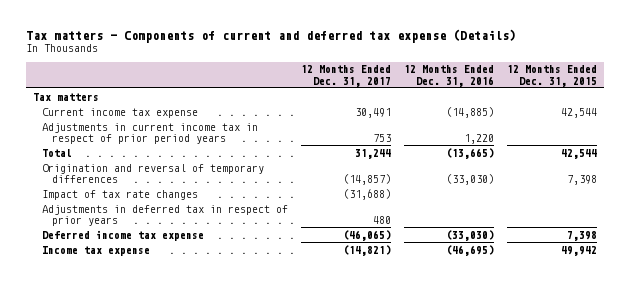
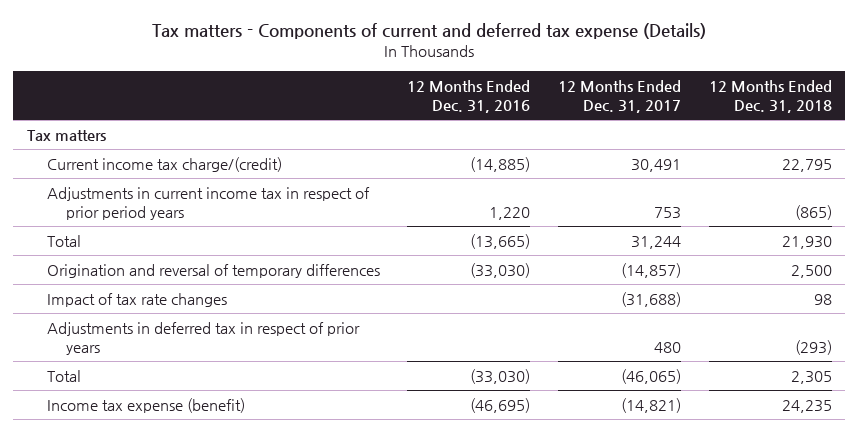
[507,65,598,87] 12 Months Ended Dec. 31, 2015 -> none
none -> [708,80,832,113] 12 Months Ended Dec. 31, 2018
[42,107,199,118] Current income tax expense -> [46,156,282,172] Current income tax charge/(credit)
[42,229,205,241] Deferred income tax expense -> [46,369,81,382] Total
[42,245,151,256] Income tax expense -> [46,397,245,413] Income tax expense (benefit)

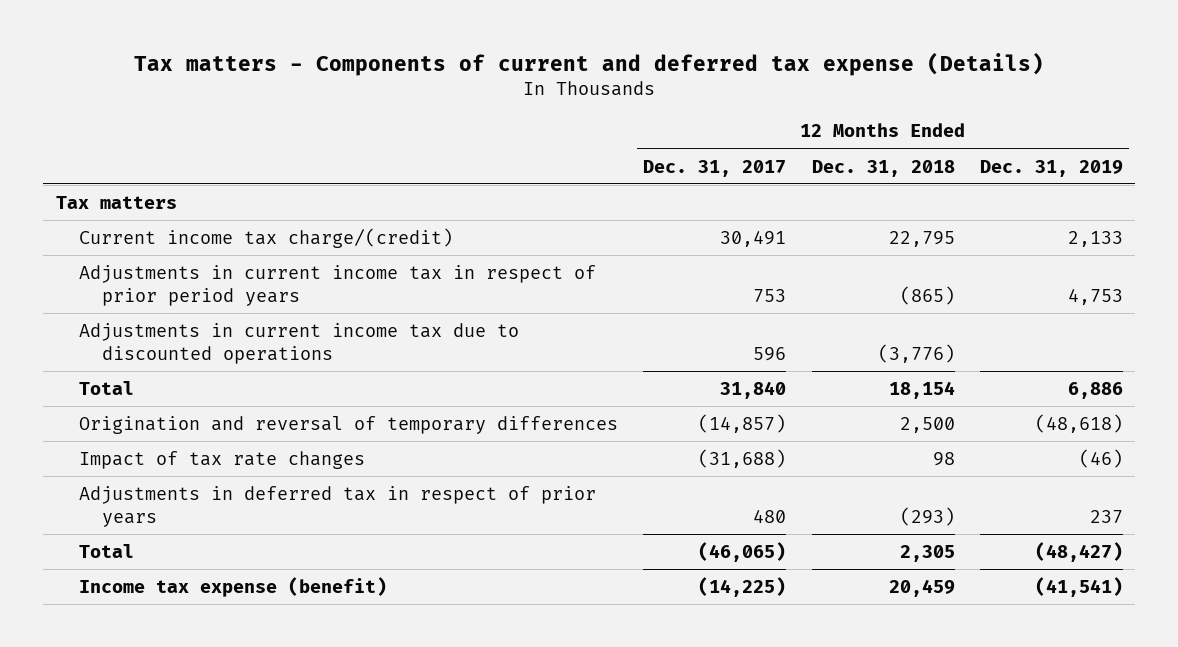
[407,80,531,113] 12 Months Ended Dec. 31, 2016 -> none
none -> [979,159,1123,177] Dec. 31, 2019
none -> [78,322,519,364] Adjustments in current income tax due to discounted operations
[630,235,681,249] 31,244 -> [720,380,787,399] 31,840
[781,235,832,249] 21,930 -> [888,380,955,399] 18,154
[620,397,681,413] (14,821) -> [698,576,787,597] (14,225)
[781,399,832,413] 24,235 -> [888,578,955,597] 20,459

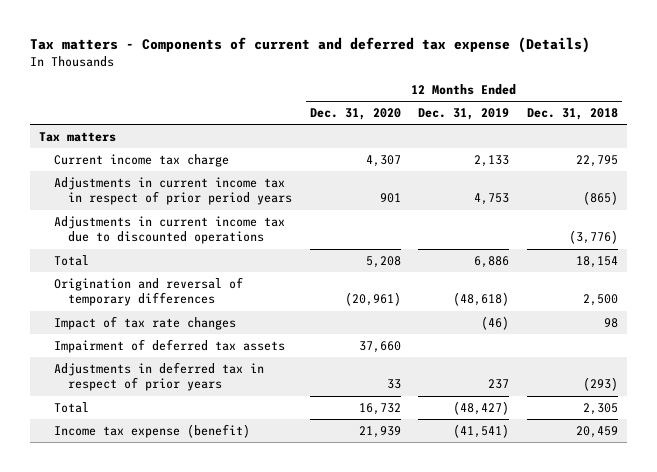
[643,159,787,177] Dec. 31, 2017 -> none
none -> [309,108,401,121] Dec. 31, 2020
[78,227,453,248] Current income tax charge/(credit) -> [53,153,229,167] Current income tax charge
none -> [53,338,285,353] Impairment of deferred tax assets

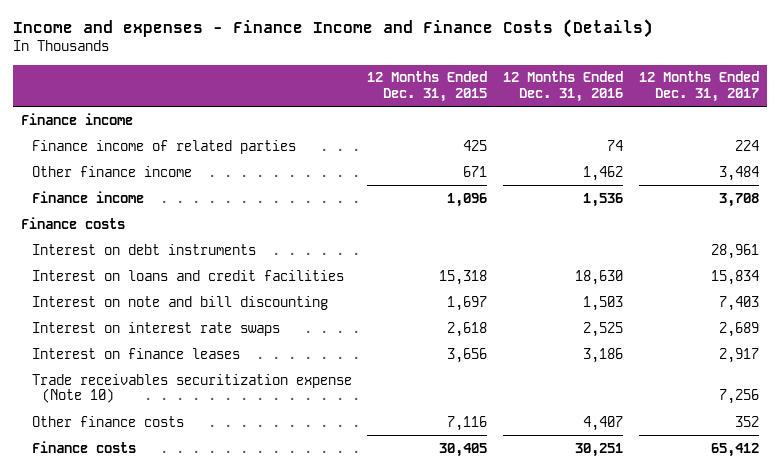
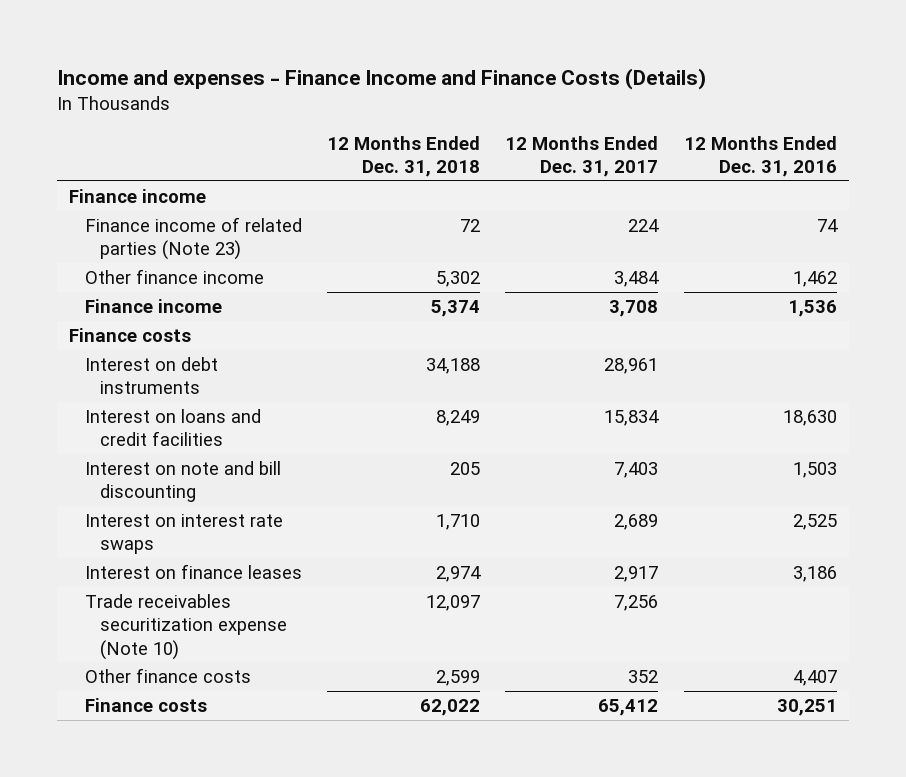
[367,71,488,103] 12 Months Ended Dec. 31, 2015 -> none
none -> [327,135,481,177] 12 Months Ended Dec. 31, 2018
[31,139,296,154] Finance income of related parties -> [84,217,302,261] Finance income of related parties (Note 23)

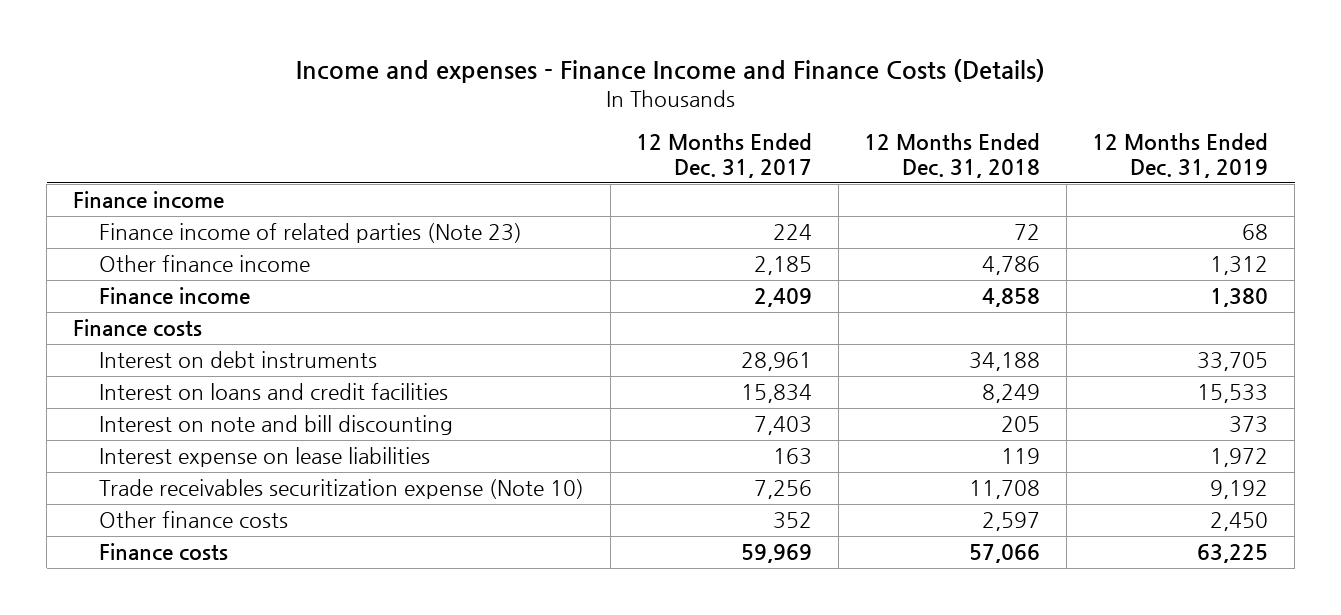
[683,135,837,177] 12 Months Ended Dec. 31, 2016 -> none
none -> [1092,133,1269,178] 12 Months Ended Dec. 31, 2019
[436,271,481,288] 5,302 -> [982,256,1041,276] 4,786
[614,271,660,288] 3,484 -> [754,256,813,276] 2,185
[431,300,481,318] 5,374 -> [982,288,1041,308] 4,858
[609,300,659,318] 3,708 -> [754,288,813,308] 2,409
[84,514,283,555] Interest on interest rate swaps -> none
[84,564,302,580] Interest on finance leases -> none
none -> [99,447,431,468] Interest expense on lease liabilities
[426,595,481,612] 12,097 -> [969,480,1041,500] 11,708
[436,670,481,687] 2,599 -> [982,512,1041,532] 2,597
[420,699,481,717] 62,022 -> [969,544,1041,564] 57,066
[598,699,659,717] 65,412 -> [741,544,813,564] 59,969

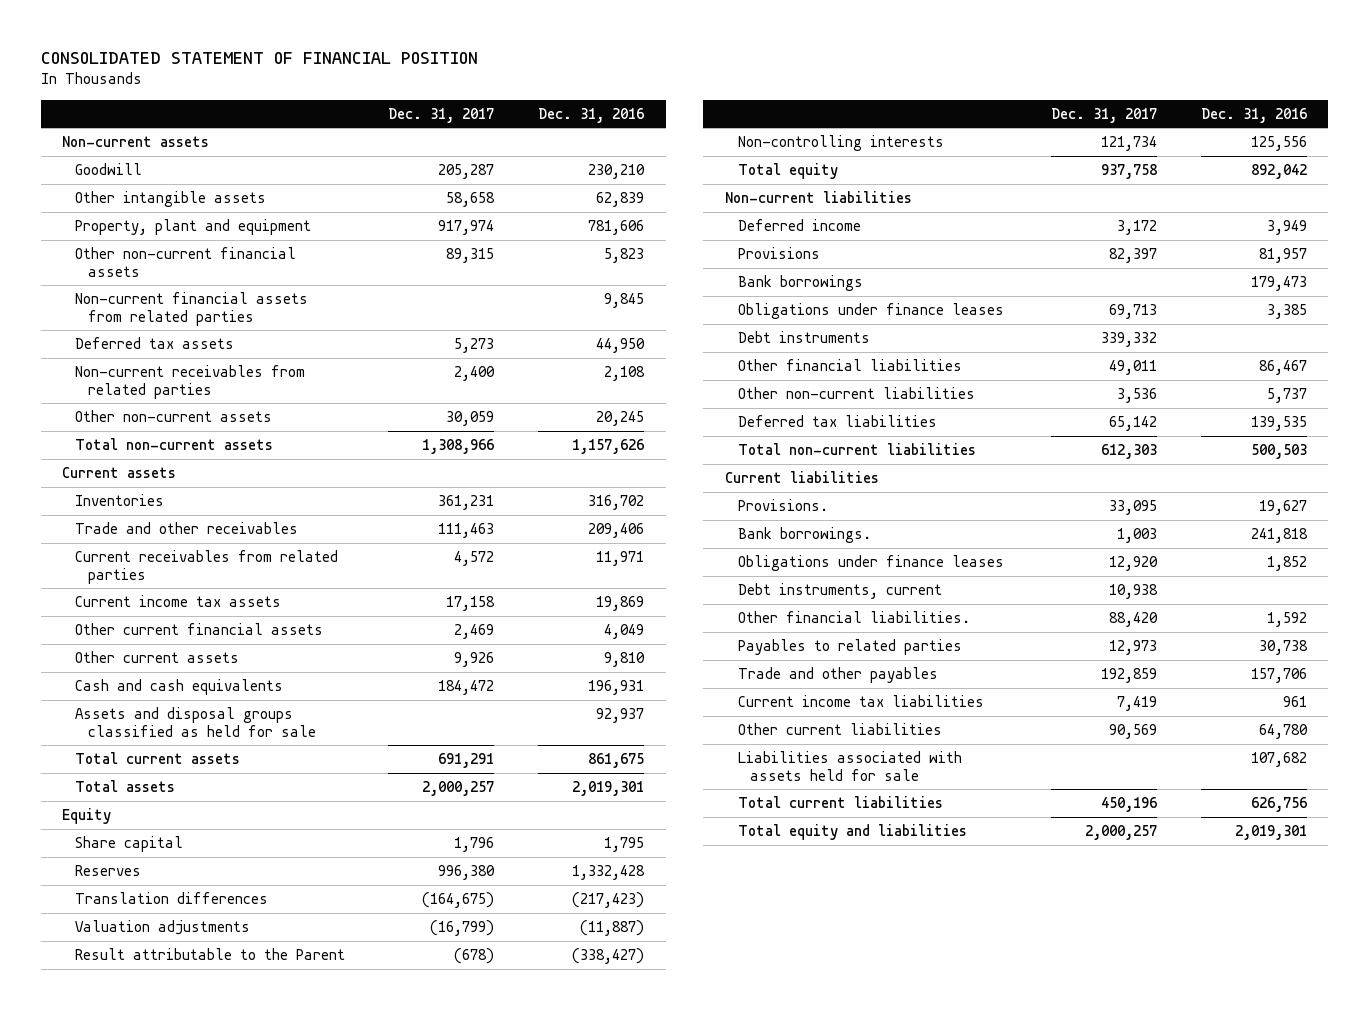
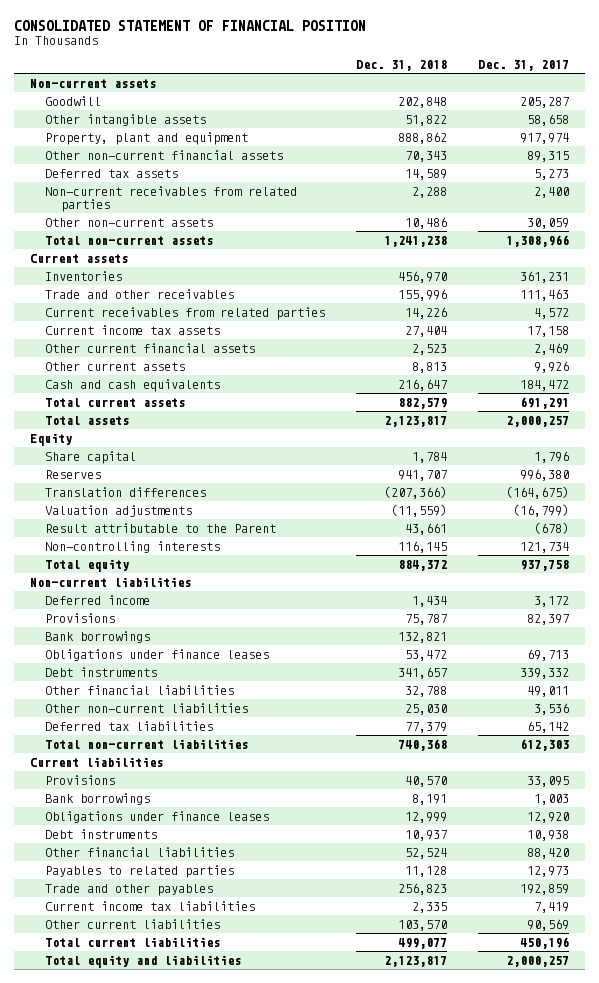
[537,107,644,123] Dec. 31, 2016 -> none
none -> [356,60,448,72] Dec. 31, 2018
[74,291,308,326] Non-current financial assets from related parties -> none
[74,706,316,737] Assets and disposal groups classified as held for sale -> none
[737,498,828,511] Provisions. -> [45,774,116,785] Provisions
[737,526,871,543] Bank borrowings. -> [45,792,151,805] Bank borrowings
[737,582,942,599] Debt instruments, current -> [45,828,158,839] Debt instruments
[737,610,970,623] Other financial liabilities. -> [45,846,235,857] Other financial liabilities
[737,750,962,781] Liabilities associated with assets held for sale -> none

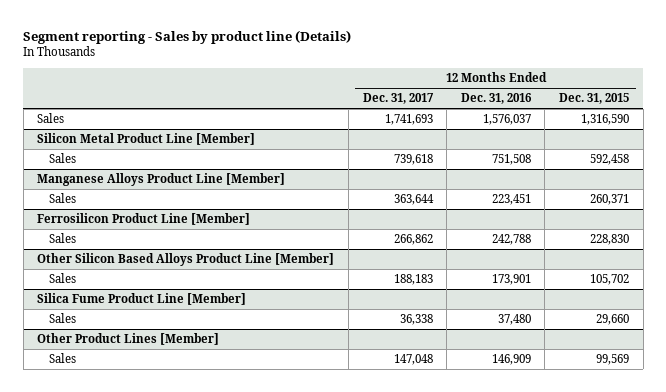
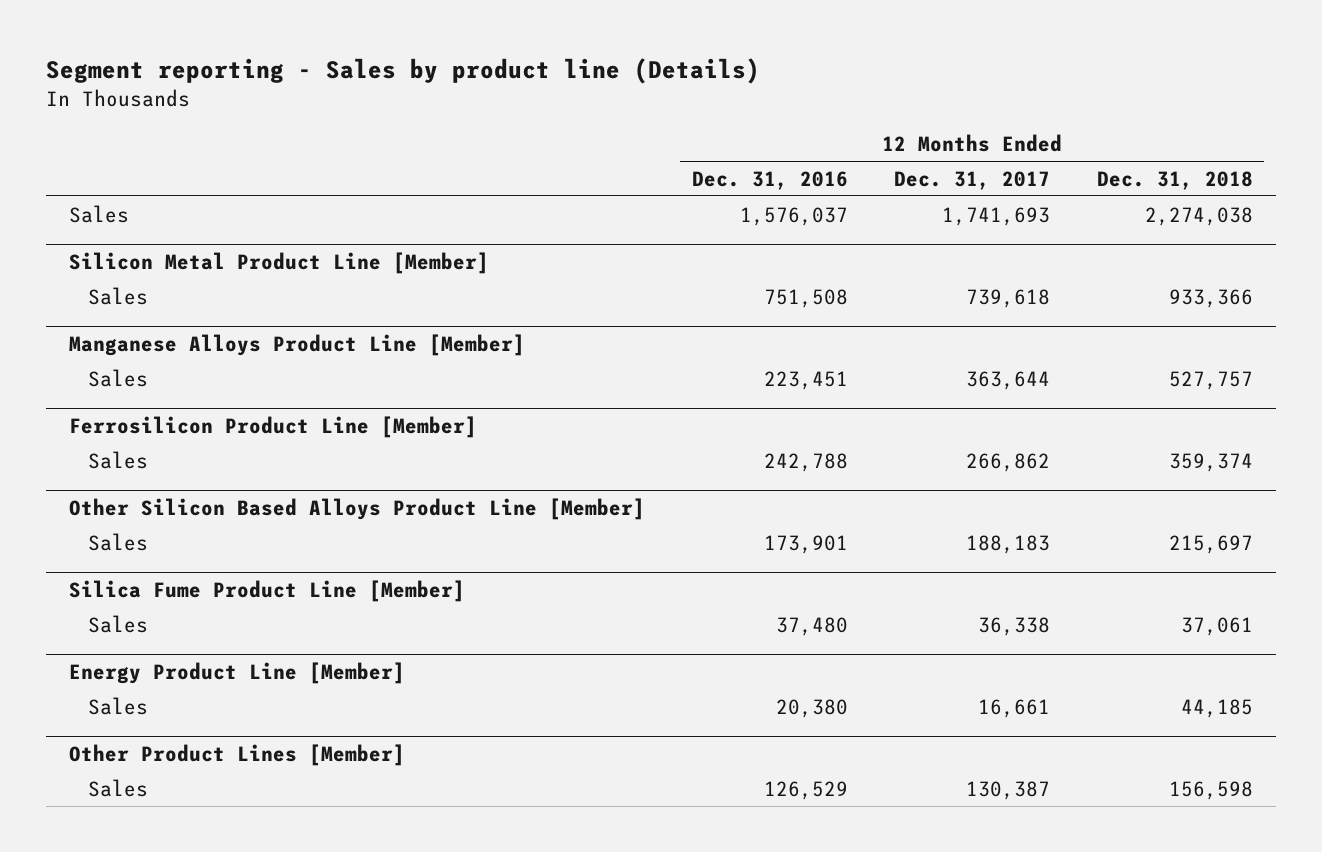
[559,93,630,105] Dec. 31, 2015 -> none
none -> [1096,170,1253,190] Dec. 31, 2018
none -> [69,661,406,684] Energy Product Line [Member]
none -> [88,696,149,715] Sales
[393,354,433,366] 147,048 -> [966,780,1051,800] 130,387
[491,354,531,366] 146,909 -> [763,780,848,800] 126,529

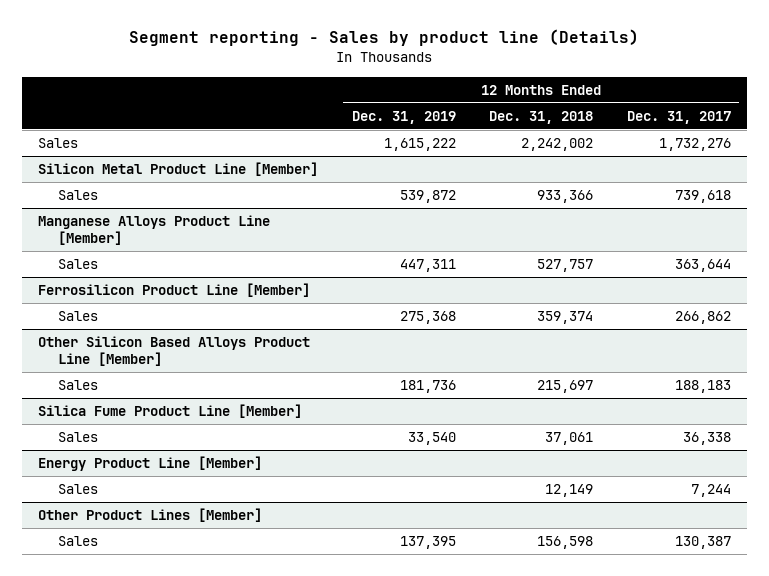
[691,170,848,190] Dec. 31, 2016 -> none
none -> [351,110,456,124] Dec. 31, 2019
[942,206,1051,226] 1,741,693 -> [658,138,731,152] 1,732,276
[1144,206,1253,226] 2,274,038 -> [521,138,594,152] 2,242,002
[978,698,1051,718] 16,661 -> [690,484,731,498] 7,244
[1180,698,1253,718] 44,185 -> [545,484,594,498] 12,149

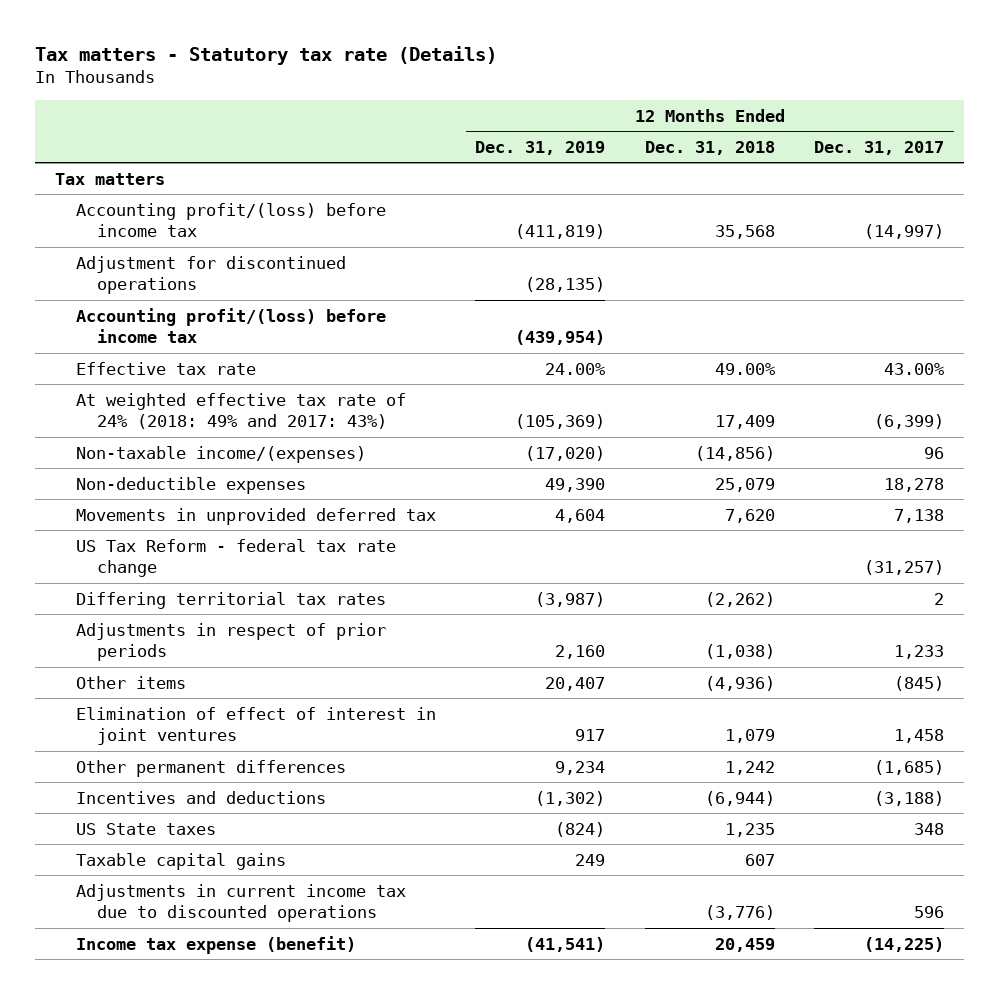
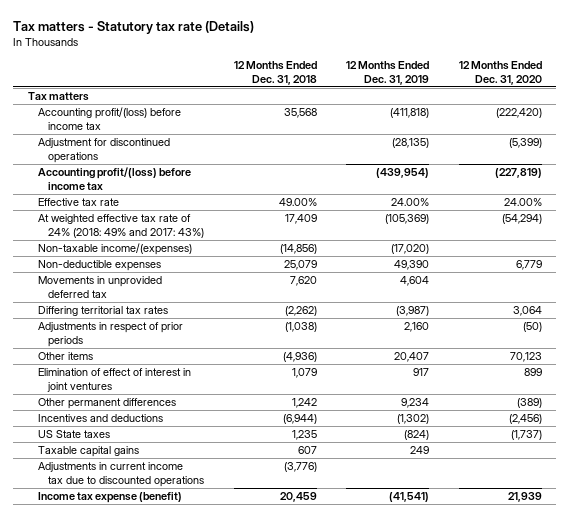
[814,140,945,155] Dec. 31, 2017 -> none
none -> [458,61,542,85] 12 Months Ended Dec. 31, 2020
[515,224,606,240] (411,819) -> [390,108,430,119] (411,818)
[75,538,396,578] US Tax Reform - federal tax rate change -> none

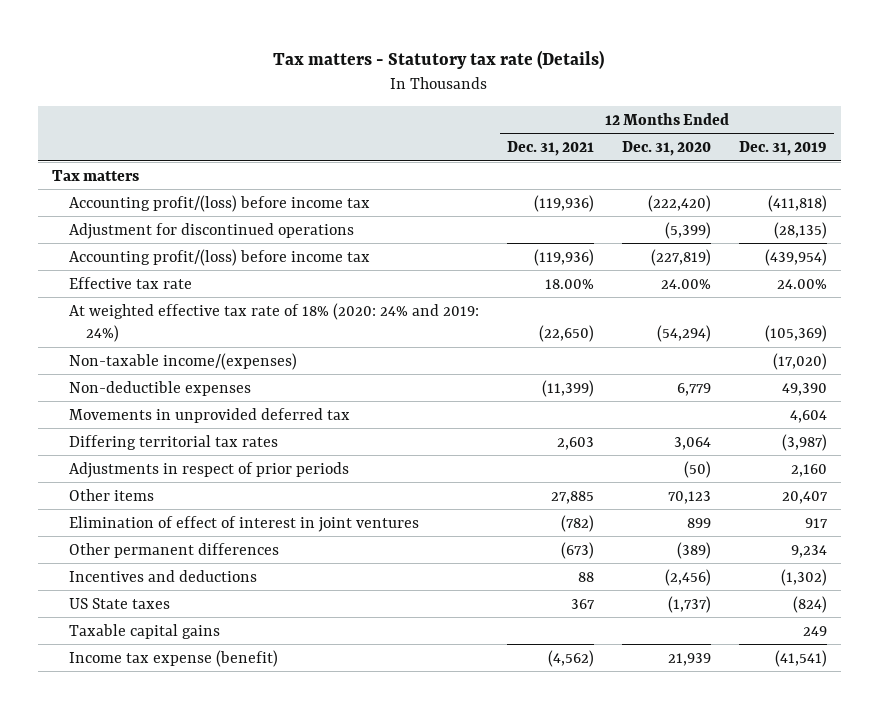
[233,61,317,85] 12 Months Ended Dec. 31, 2018 -> none
none -> [506,141,594,157] Dec. 31, 2021
[38,214,204,238] At weighted effective tax rate of 24% (2018: 49% and 2017: 43%) -> [68,302,479,343] At weighted effective tax rate of 18% (2020: 24% and 2019: 24%)
[38,462,204,487] Adjustments in current income tax due to discounted operations -> none

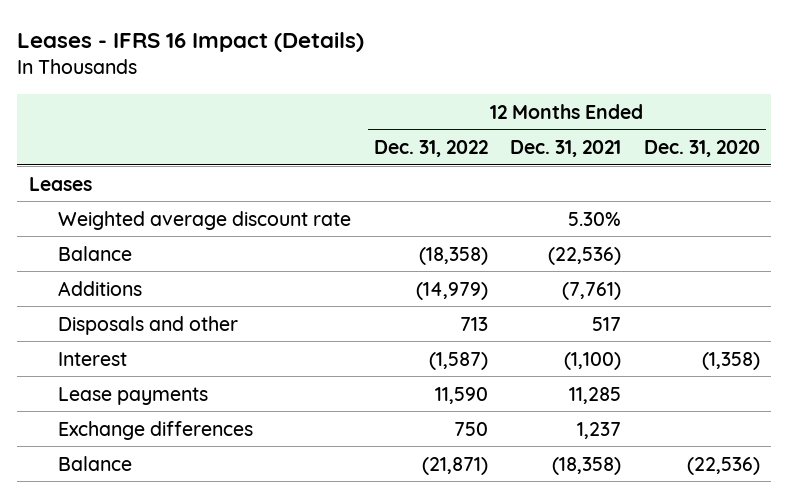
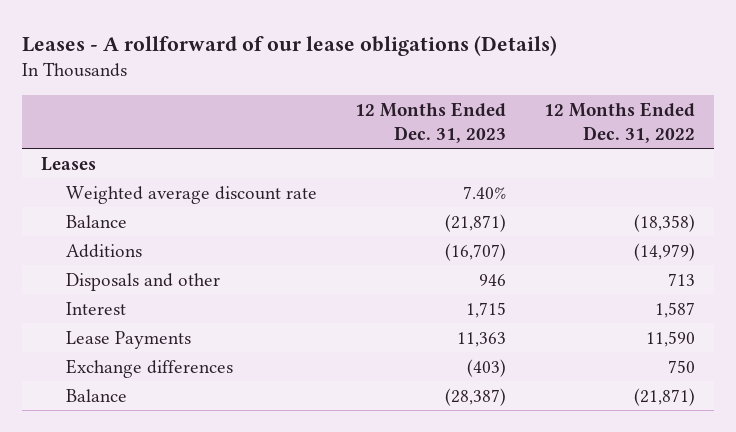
[17,31,365,52] Leases - IFRS 16 Impact (Details) -> [21,34,557,56] Leases - A rollforward of our lease obligations (Details)
[510,139,622,157] Dec. 31, 2021 -> none
[643,139,760,157] Dec. 31, 2020 -> none
none -> [355,101,507,143] 12 Months Ended Dec. 31, 2023
[428,351,488,370] (1,587) -> [654,301,695,318] 1,587
[58,386,209,405] Lease payments -> [66,330,192,349] Lease Payments

